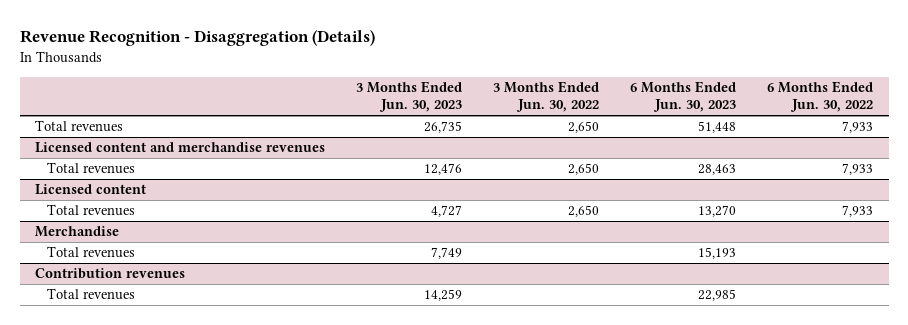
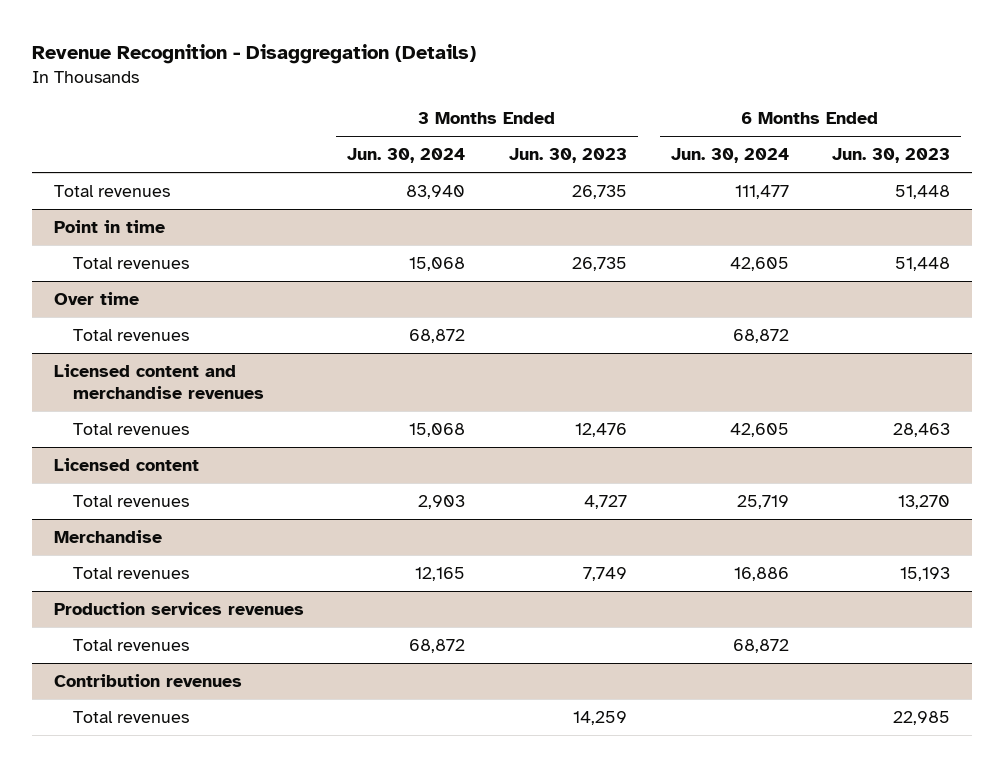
[493,80,600,113] 3 Months Ended Jun. 30, 2022 -> none
[767,80,874,113] 6 Months Ended Jun. 30, 2022 -> none
none -> [347,148,466,164] Jun. 30, 2024
none -> [670,148,789,164] Jun. 30, 2024
none -> [53,219,165,233] Point in time
none -> [73,256,190,269] Total revenues
none -> [53,291,139,305] Over time
none -> [73,328,190,341] Total revenues
none -> [53,601,304,615] Production services revenues
none -> [73,638,190,651] Total revenues

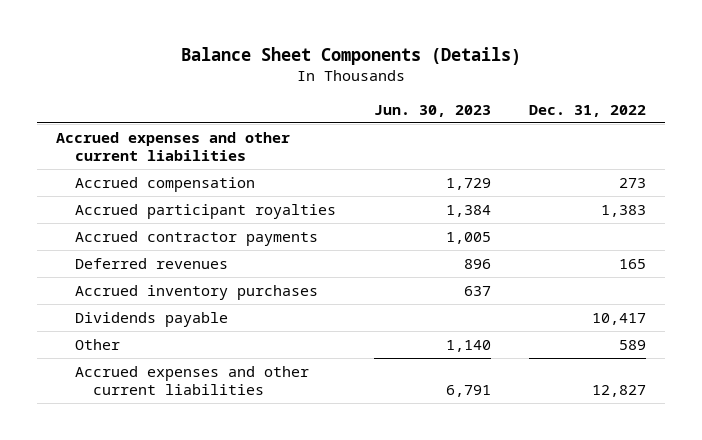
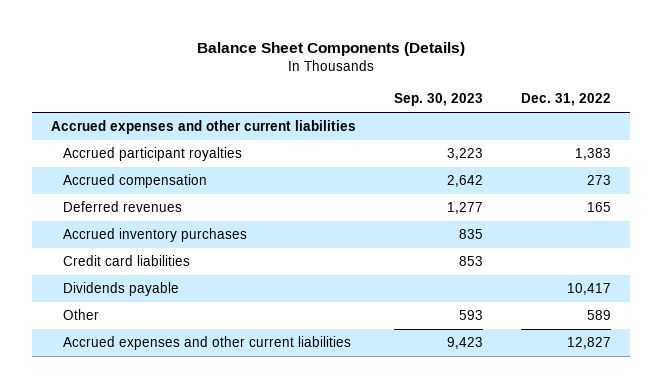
[373,104,491,117] Jun. 30, 2023 -> none
none -> [394,93,484,107] Sep. 30, 2023
[74,231,318,247] Accrued contractor payments -> none
[74,177,255,193] Accrued compensation -> [63,174,208,189] Accrued compensation
none -> [63,255,191,267] Credit card liabilities

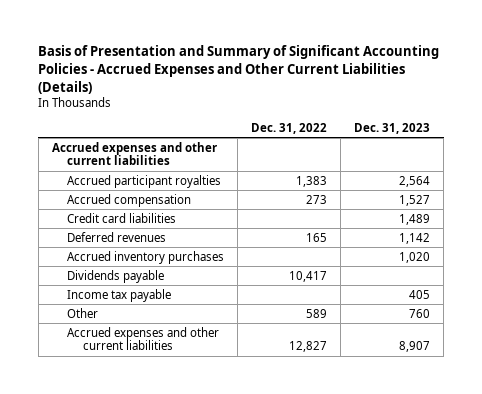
[197,42,466,57] Balance Sheet Components (Details) -> [38,44,440,94] Basis of Presentation and Summary of Significant Accounting Policies - Accrued Expenses and Other Current Liabilities (Details)
[394,93,484,107] Sep. 30, 2023 -> none
none -> [354,123,431,135] Dec. 31, 2023
[63,255,191,267] Credit card liabilities -> [67,212,177,223] Credit card liabilities
none -> [67,288,172,302] Income tax payable

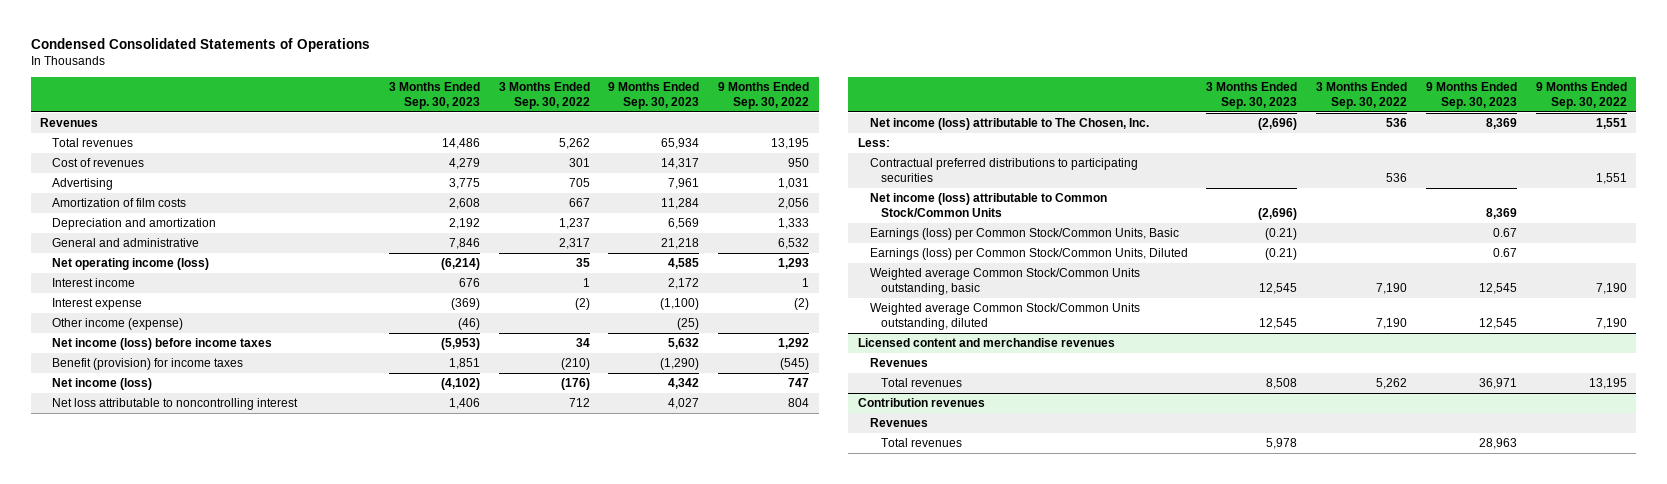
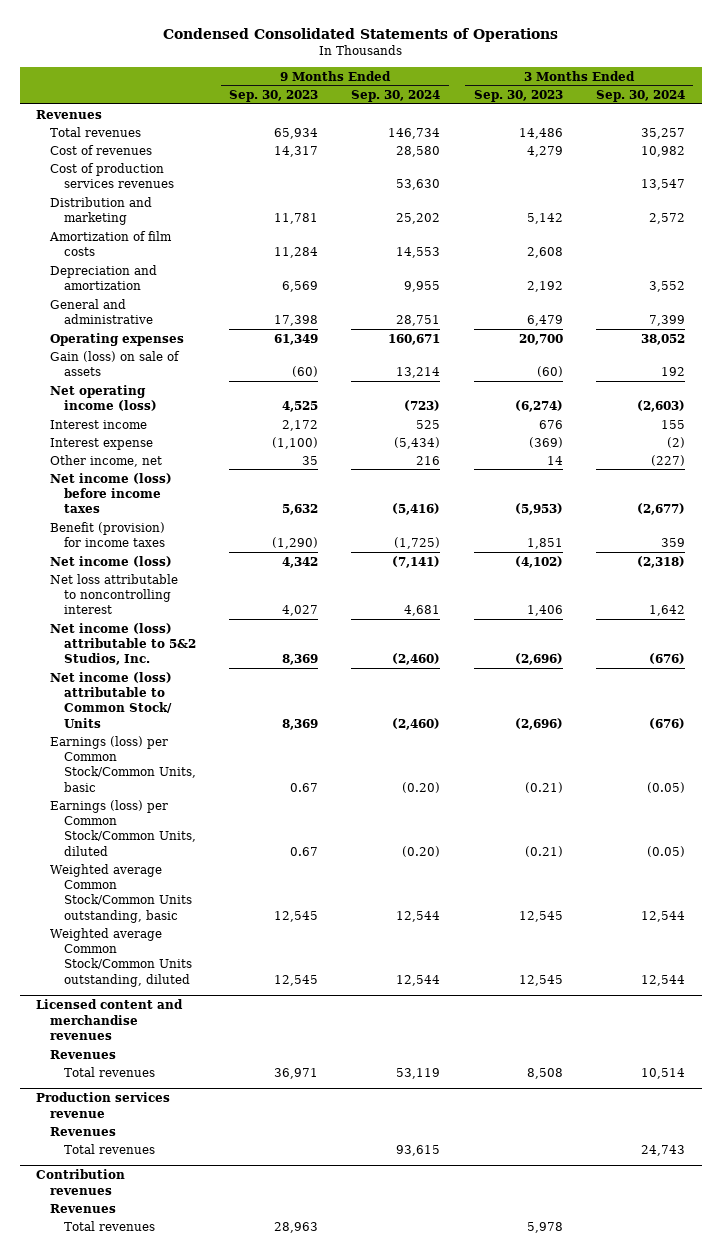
[498,82,590,109] 3 Months Ended Sep. 30, 2022 -> none
[718,82,810,109] 9 Months Ended Sep. 30, 2022 -> none
none -> [351,90,441,103] Sep. 30, 2024
none -> [596,90,686,103] Sep. 30, 2024
[52,178,114,191] Advertising -> none
none -> [50,162,174,188] Cost of production services revenues
none -> [50,196,153,225] Distribution and marketing
[448,238,480,250] 7,846 -> [526,314,563,326] 6,479
[661,238,700,250] 21,218 -> [274,314,319,326] 17,398
none -> [50,332,185,346] Operating expenses
none -> [50,350,181,376] Gain (loss) on sale of assets
[440,258,480,271] (6,214) -> [514,399,563,412] (6,274)
[668,258,700,270] 4,585 -> [282,400,319,412] 4,525
[52,318,184,331] Other income (expense) -> [50,454,163,467] Other income, net
[457,318,480,331] (46) -> [546,455,563,465] 14
[677,318,700,331] (25) -> [302,455,319,465] 35
[857,138,890,148] Less: -> none
[869,158,1138,182] Contractual preferred distributions to participating securities -> none
[869,118,1149,131] Net income (loss) attributable to The Chosen, Inc. -> [50,622,196,666] Net income (loss) attributable to 5&2 Studios, Inc.
[869,193,1107,217] Net income (loss) attributable to Common Stock/Common Units -> [50,671,173,728] Net income (loss) attributable to Common Stock/ Units
[869,228,1179,241] Earnings (loss) per Common Stock/Common Units, Basic -> [50,735,196,792] Earnings (loss) per Common Stock/Common Units, basic
[869,248,1188,261] Earnings (loss) per Common Stock/Common Units, Diluted -> [50,799,196,856] Earnings (loss) per Common Stock/Common Units, diluted
none -> [36,1092,171,1118] Production services revenue
none -> [50,1126,117,1136] Revenues
none -> [63,1143,155,1154] Total revenues

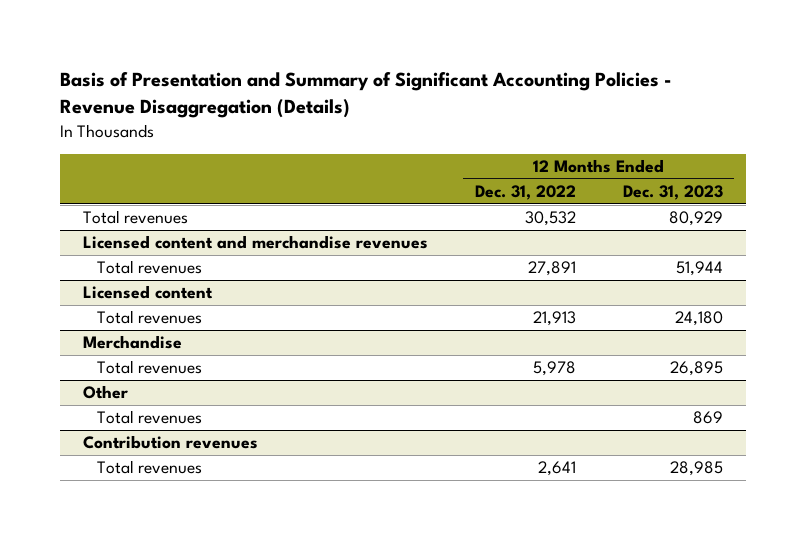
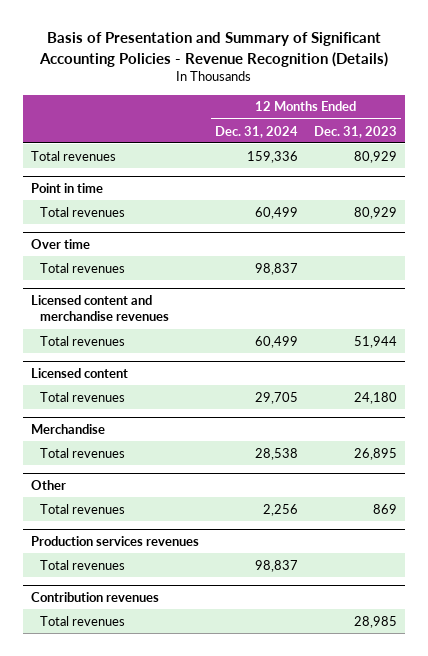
[59,72,672,119] Basis of Presentation and Summary of Significant Accounting Policies - Revenue Disaggregation (Details) -> [39,32,389,67] Basis of Presentation and Summary of Significant Accounting Policies - Revenue Recognition (Details)
[474,185,576,201] Dec. 31, 2022 -> none
none -> [215,125,299,138] Dec. 31, 2024
none -> [30,182,103,193] Point in time
none -> [40,206,126,217] Total revenues
none -> [30,238,90,249] Over time
none -> [40,262,126,273] Total revenues
none -> [30,535,199,546] Production services revenues
none -> [40,559,126,570] Total revenues

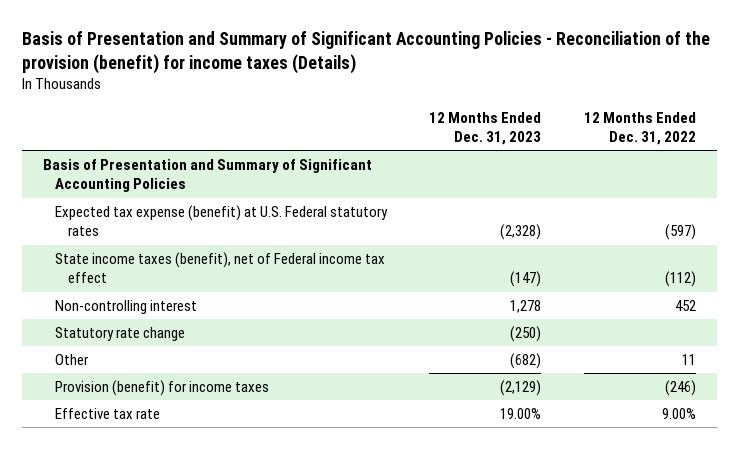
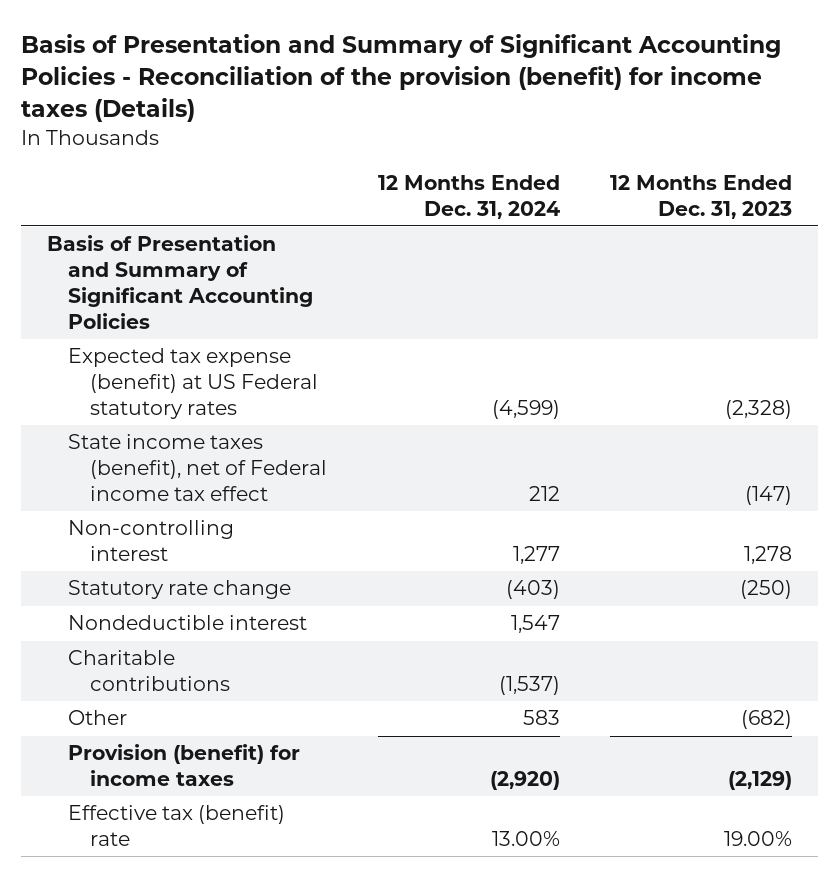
[583,111,696,146] 12 Months Ended Dec. 31, 2022 -> none
none -> [377,174,560,219] 12 Months Ended Dec. 31, 2024
[55,204,389,237] Expected tax expense (benefit) at U.S. Federal statutory rates -> [68,348,318,420] Expected tax expense (benefit) at US Federal statutory rates
none -> [68,615,308,631] Nondeductible interest
none -> [68,650,230,692] Charitable contributions
[55,407,161,419] Effective tax rate -> [68,805,286,847] Effective tax (benefit) rate

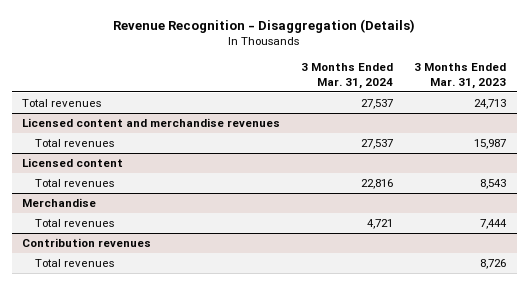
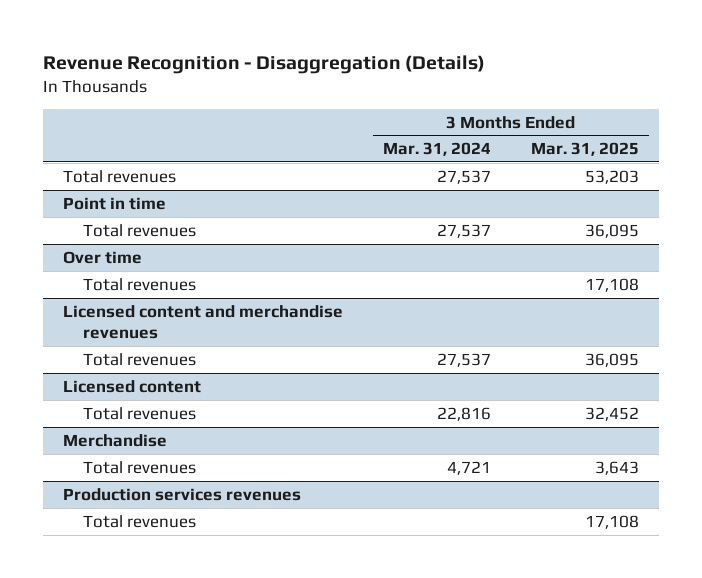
[414,62,507,89] 3 Months Ended Mar. 31, 2023 -> none
none -> [531,142,640,157] Mar. 31, 2025
none -> [62,196,166,210] Point in time
none -> [83,223,197,237] Total revenues
none -> [62,250,142,264] Over time
none -> [83,277,197,291] Total revenues
[22,238,152,248] Contribution revenues -> none
none -> [62,487,301,501] Production services revenues

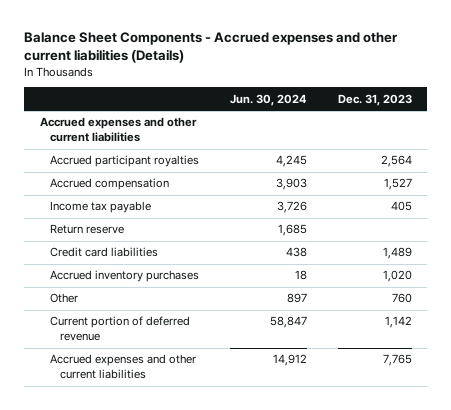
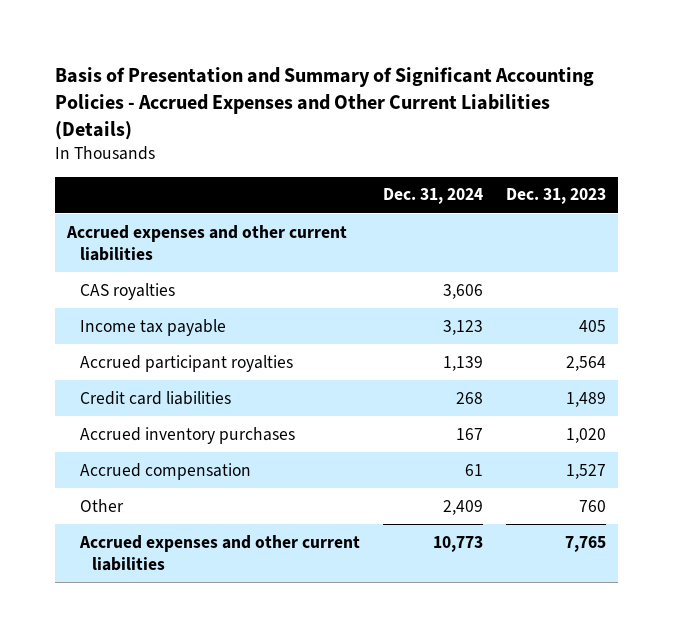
[24,32,399,64] Balance Sheet Components - Accrued expenses and other current liabilities (Details) -> [55,67,595,141] Basis of Presentation and Summary of Significant Accounting Policies - Accrued Expenses and Other Current Liabilities (Details)
[229,93,307,106] Jun. 30, 2024 -> none
none -> [382,188,483,205] Dec. 31, 2024
none -> [79,282,175,300] CAS royalties
[49,224,124,235] Return reserve -> none
[49,155,199,168] Accrued participant royalties -> [79,354,293,372] Accrued participant royalties
[49,178,169,191] Accrued compensation -> [79,462,251,480] Accrued compensation
[49,316,190,342] Current portion of deferred revenue -> none

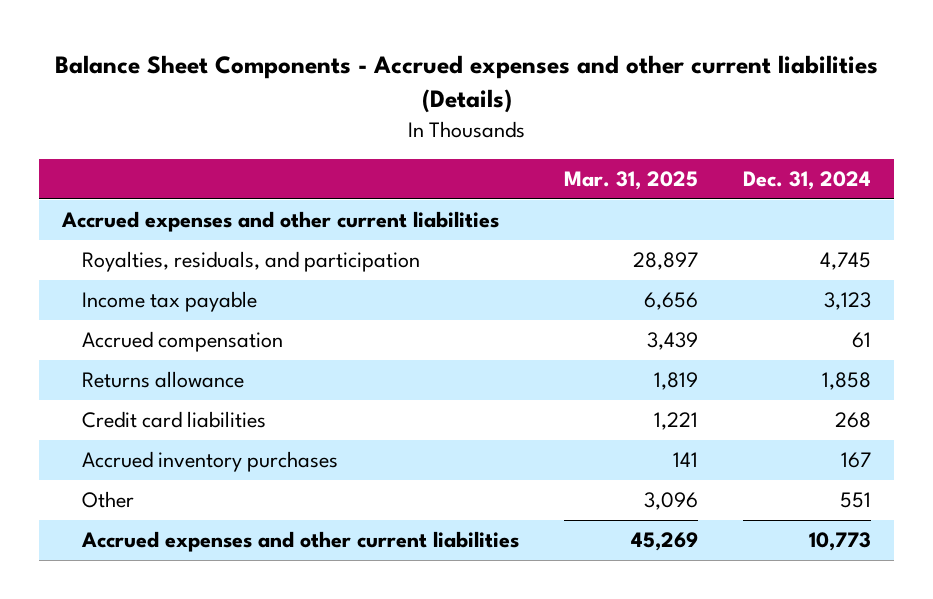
[55,67,595,141] Basis of Presentation and Summary of Significant Accounting Policies - Accrued Expenses and Other Current Liabilities (Details) -> [54,55,878,114] Balance Sheet Components - Accrued expenses and other current liabilities (Details)
[506,188,607,205] Dec. 31, 2023 -> none
none -> [564,171,699,191] Mar. 31, 2025
[79,282,175,300] CAS royalties -> none
none -> [82,251,421,273] Royalties, residuals, and participation
[79,354,293,372] Accrued participant royalties -> none
[79,462,251,480] Accrued compensation -> [82,331,284,353] Accrued compensation
none -> [82,371,245,389] Returns allowance
[442,499,483,515] 2,409 -> [840,492,872,509] 551

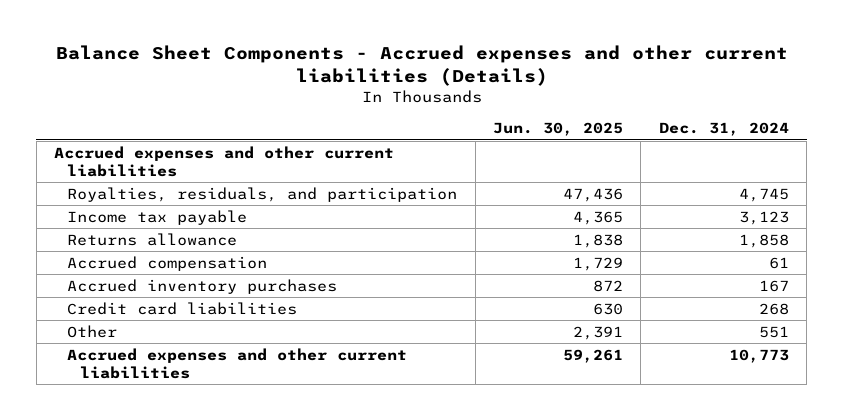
[564,171,699,191] Mar. 31, 2025 -> none
none -> [493,122,624,137] Jun. 30, 2025
[82,331,284,353] Accrued compensation -> [67,255,268,271] Accrued compensation
[82,411,267,429] Credit card liabilities -> [67,301,298,315] Credit card liabilities

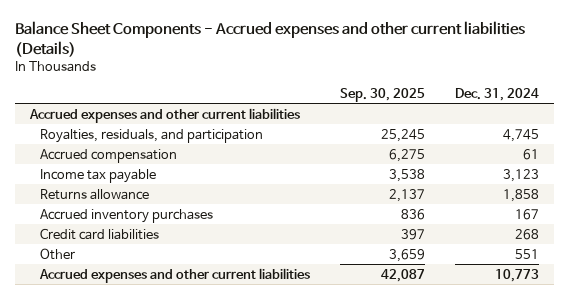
[493,122,624,137] Jun. 30, 2025 -> none
none -> [340,87,426,102] Sep. 30, 2025
[67,255,268,271] Accrued compensation -> [40,148,178,163] Accrued compensation

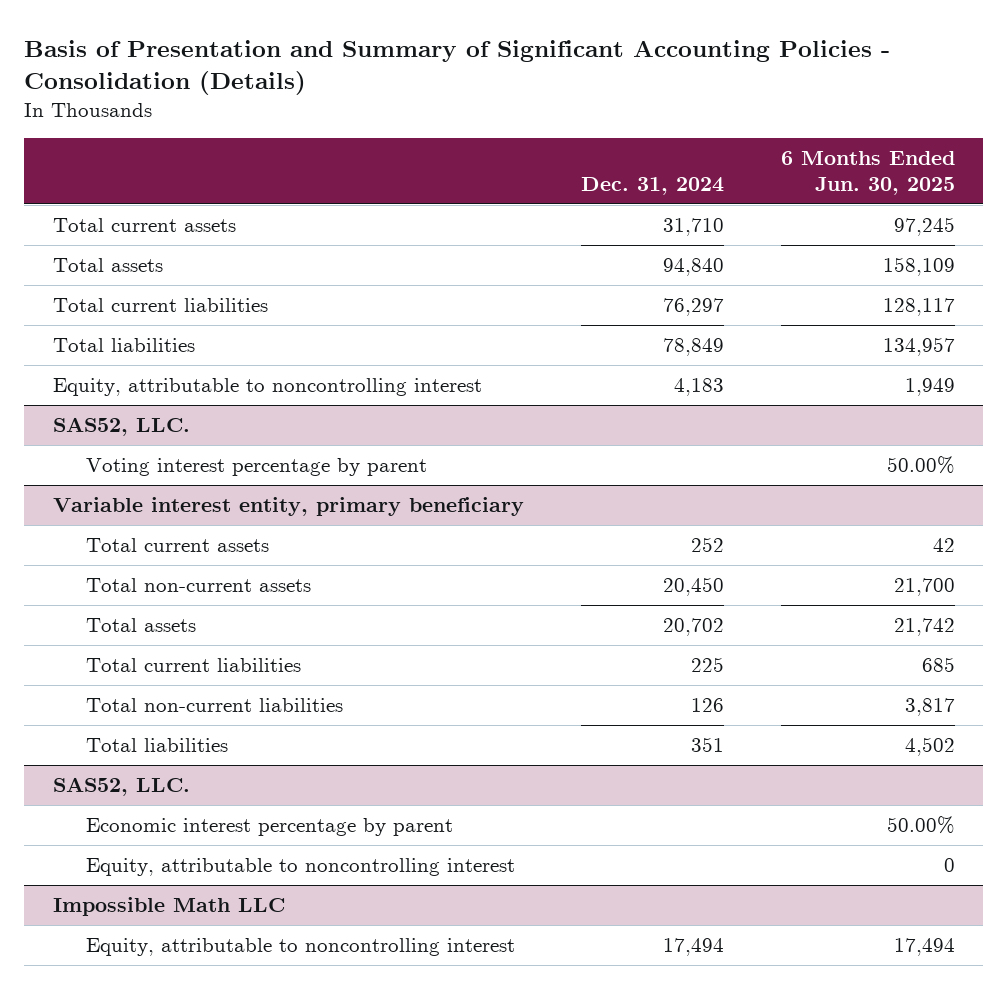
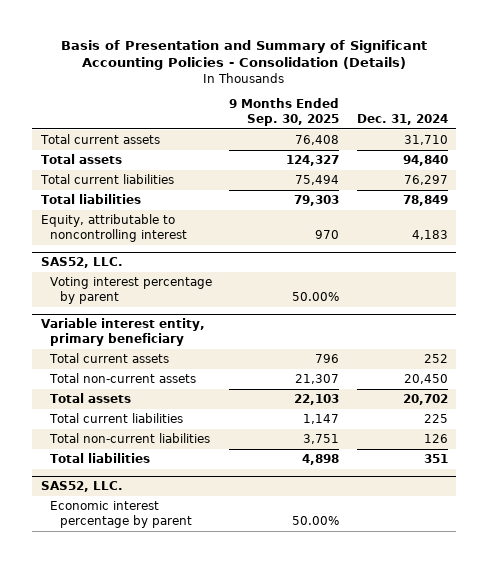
[780,151,955,196] 6 Months Ended Jun. 30, 2025 -> none
none -> [229,98,340,127] 9 Months Ended Sep. 30, 2025
[86,858,516,877] Equity, attributable to noncontrolling interest -> none
[52,897,285,917] Impossible Math LLC -> none
[86,938,516,957] Equity, attributable to noncontrolling interest -> none

